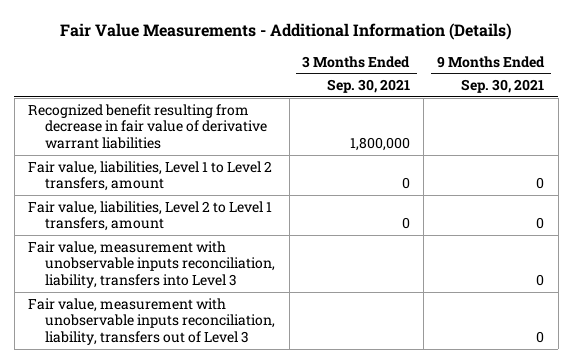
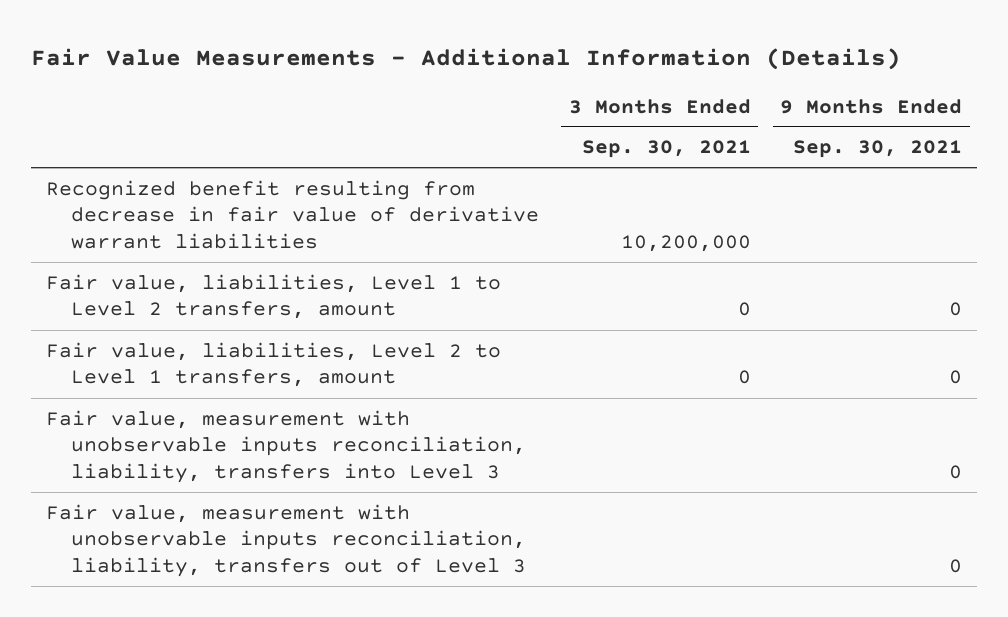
[349,137,410,152] 1,800,000 -> [620,235,751,253] 10,200,000

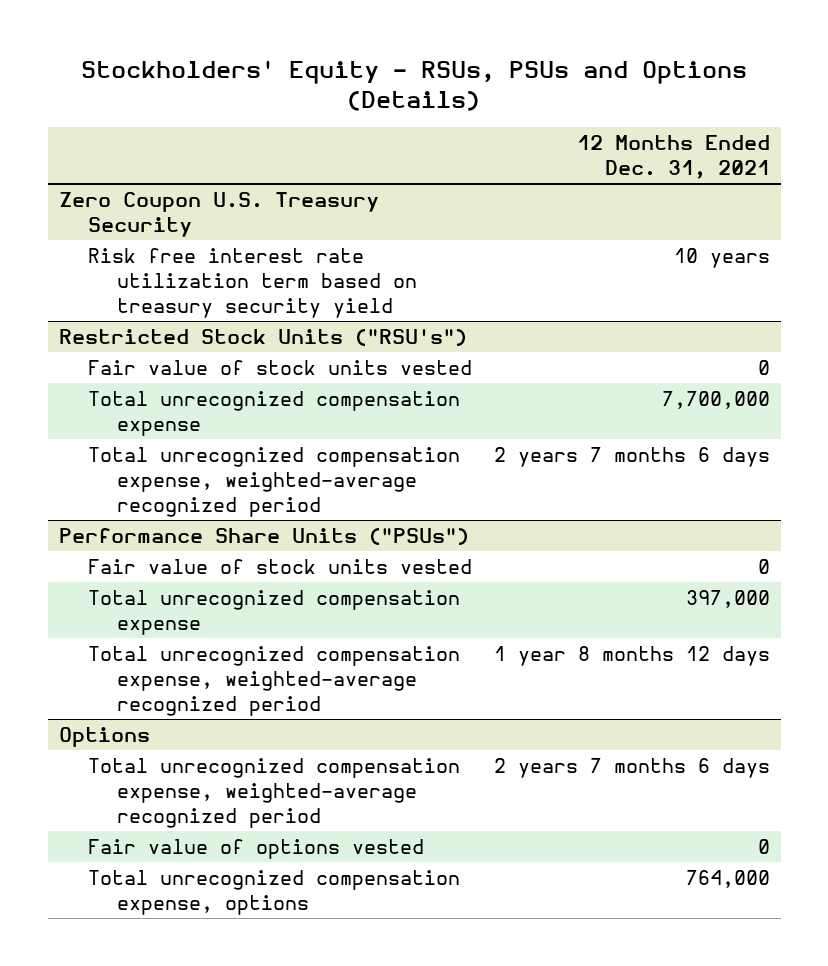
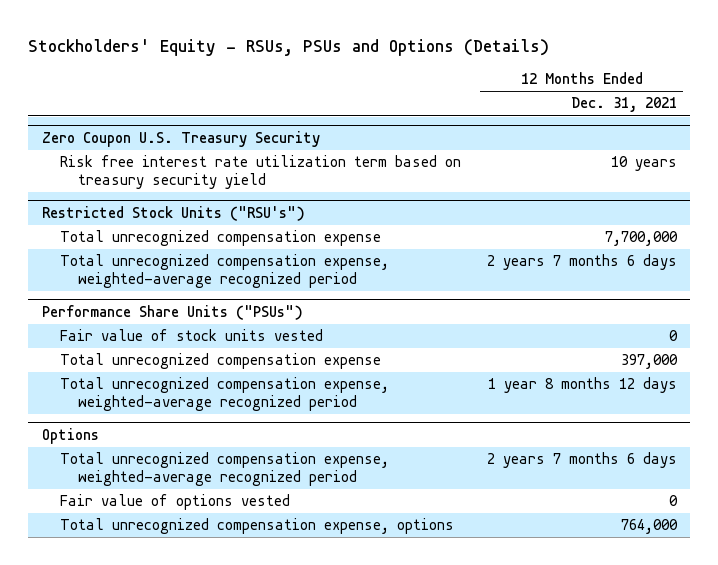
[87,359,472,375] Fair value of stock units vested -> none

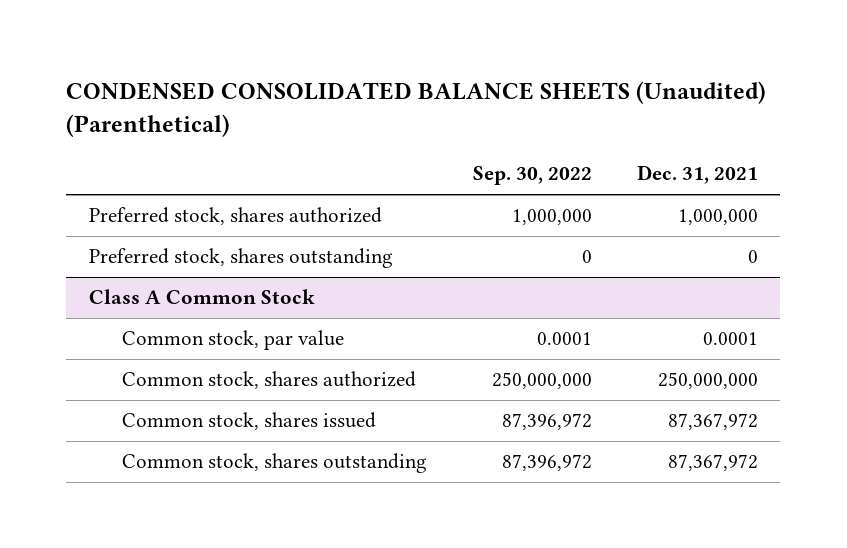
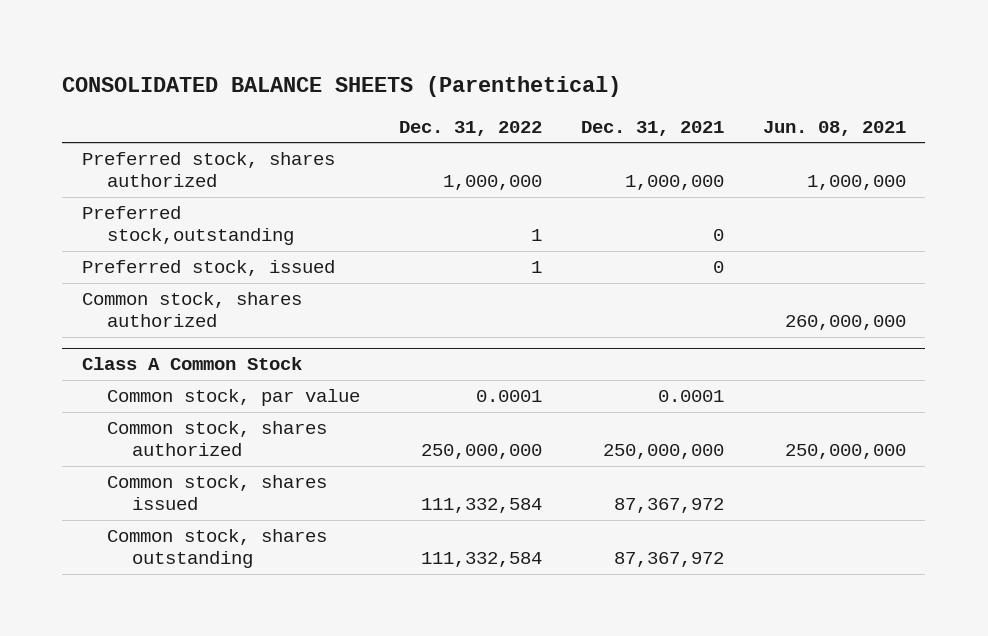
[66,81,767,137] CONDENSED CONSOLIDATED BALANCE SHEETS (Unaudited) (Parenthetical) -> [62,75,622,97] CONSOLIDATED BALANCE SHEETS (Parenthetical)
[472,166,592,186] Sep. 30, 2022 -> none
none -> [398,120,542,136] Dec. 31, 2022
none -> [762,120,906,136] Jun. 08, 2021
[89,248,394,269] Preferred stock, shares outstanding -> [81,206,294,246] Preferred stock,outstanding
none -> [81,260,335,277] Preferred stock, issued
none -> [81,292,302,328] Common stock, shares authorized

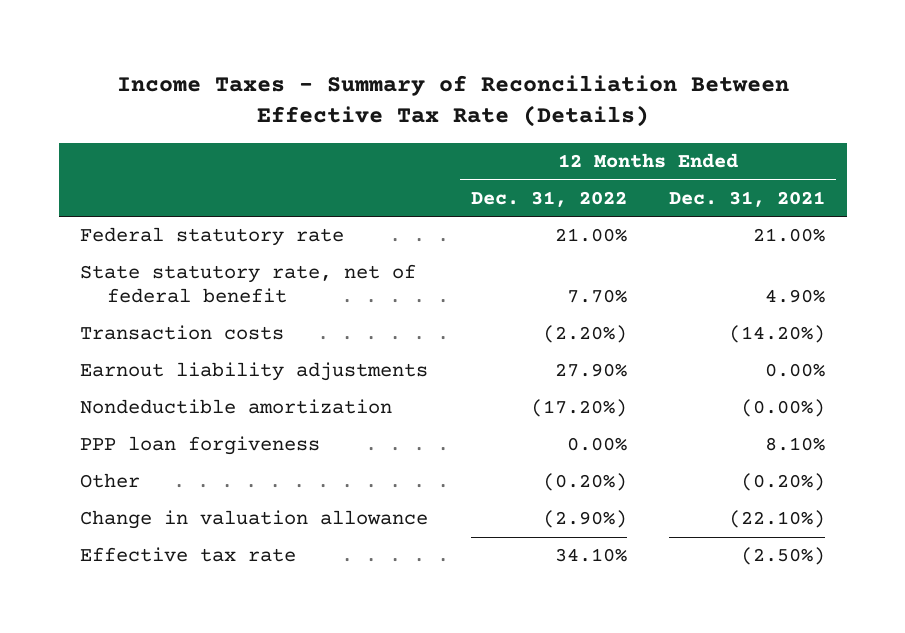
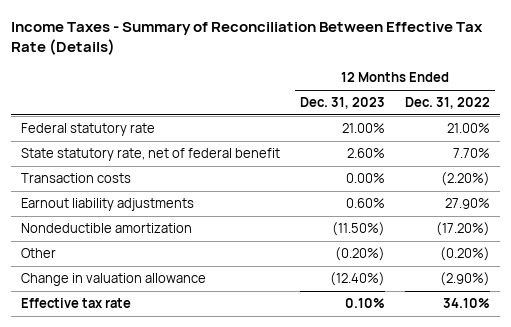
[669,190,826,207] Dec. 31, 2021 -> none
none -> [300,97,386,110] Dec. 31, 2023
[80,436,321,456] PPP loan forgiveness -> none

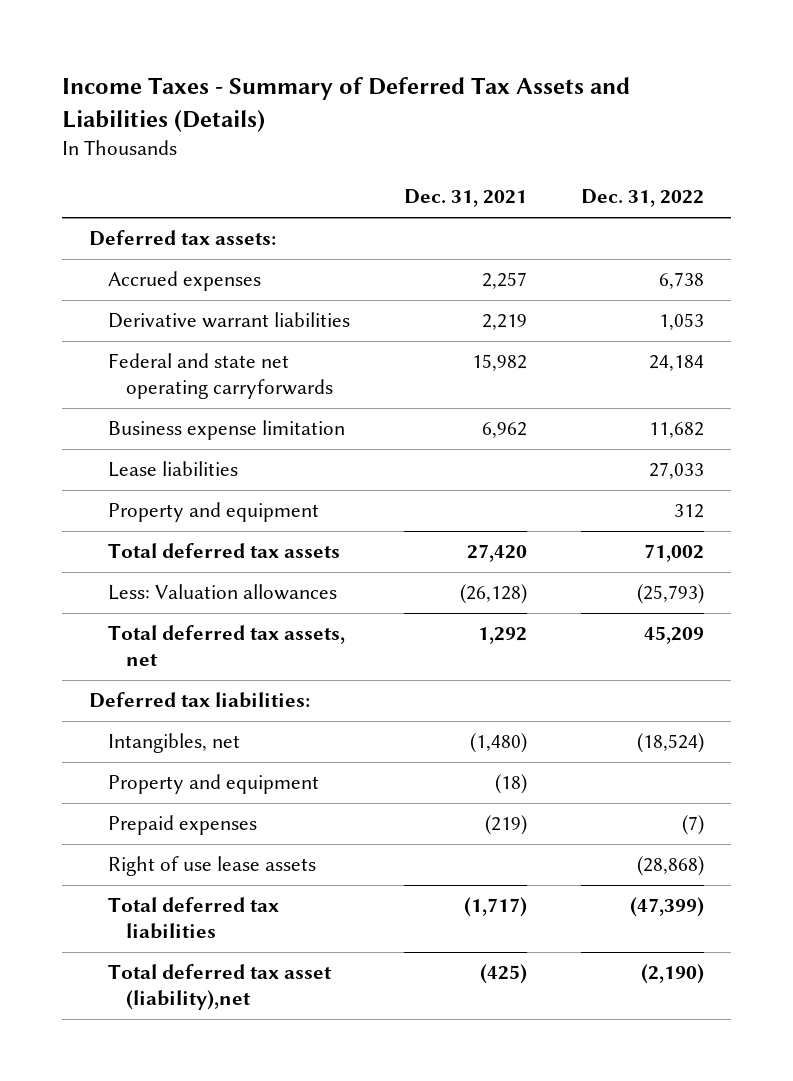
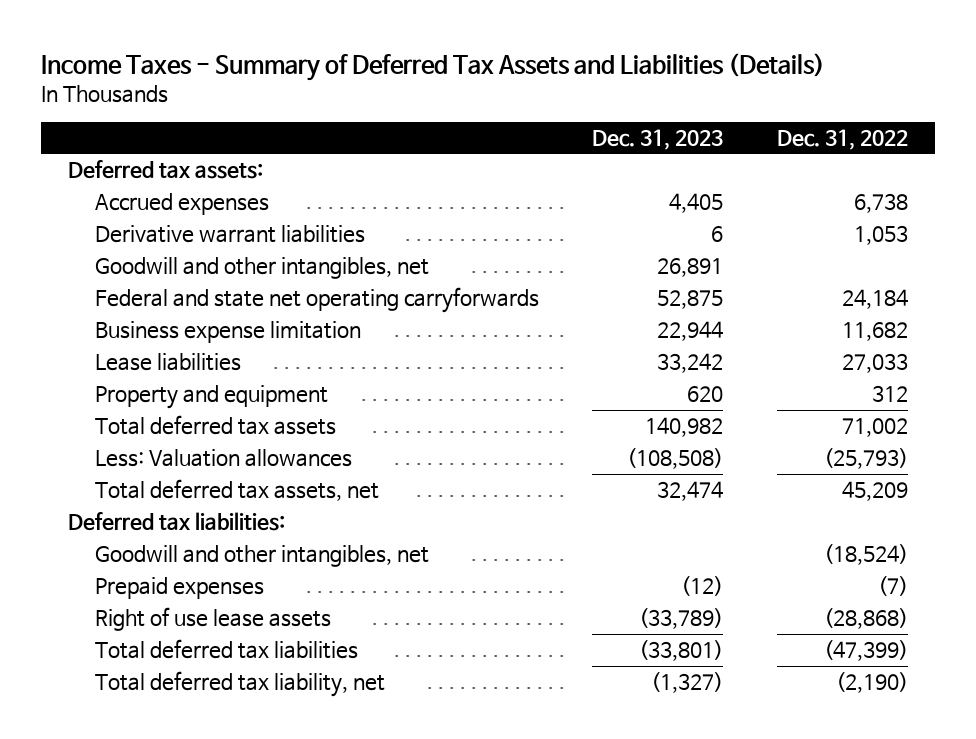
[403,189,527,208] Dec. 31, 2021 -> none
none -> [592,128,724,150] Dec. 31, 2023
none -> [94,257,429,280] Goodwill and other intangibles, net
[107,774,319,795] Property and equipment -> none
[107,733,240,754] Intangibles, net -> [94,545,429,568] Goodwill and other intangibles, net
[107,964,332,1011] Total deferred tax asset (liability),net -> [94,671,385,698] Total deferred tax liability, net

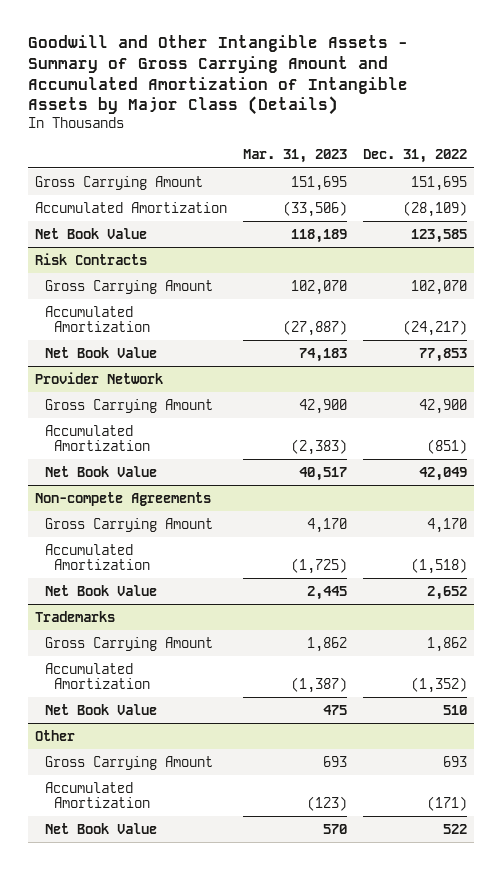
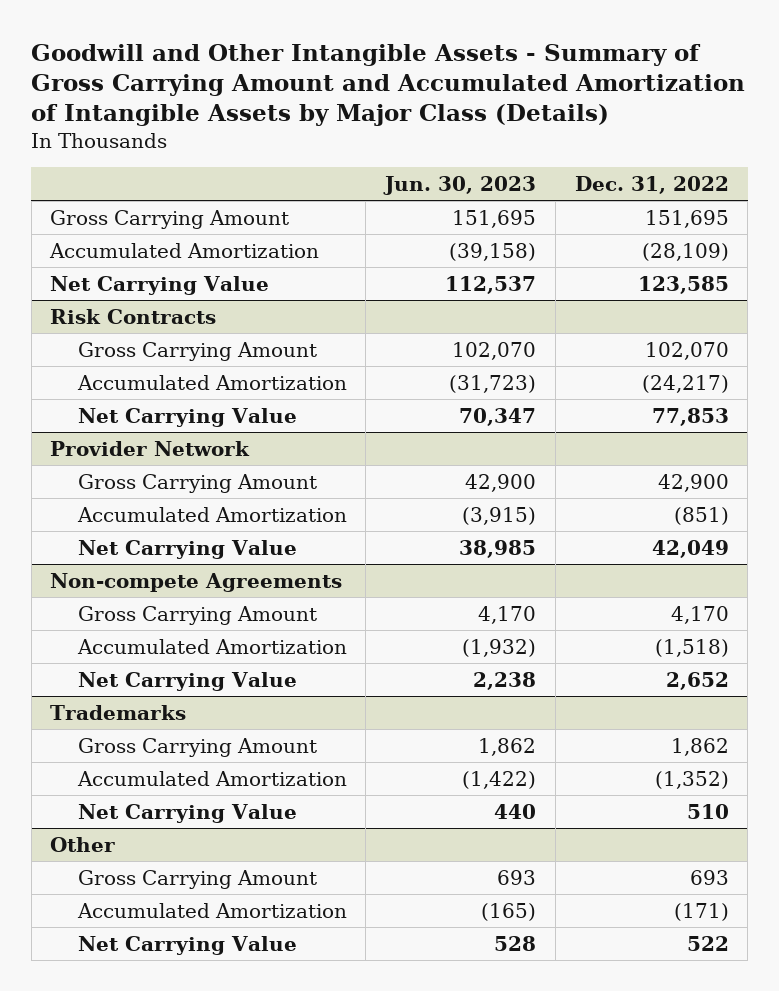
[242,149,347,164] Mar. 31, 2023 -> none
none -> [383,175,537,195] Jun. 30, 2023
[35,227,148,239] Net Book Value -> [50,275,270,295] Net Carrying Value
[44,346,157,358] Net Book Value -> [77,407,297,427] Net Carrying Value
[44,465,157,477] Net Book Value -> [77,539,297,559] Net Carrying Value
[44,584,157,596] Net Book Value -> [77,671,297,691] Net Carrying Value
[44,703,157,715] Net Book Value -> [77,803,297,823] Net Carrying Value
[44,822,157,834] Net Book Value -> [77,935,297,955] Net Carrying Value

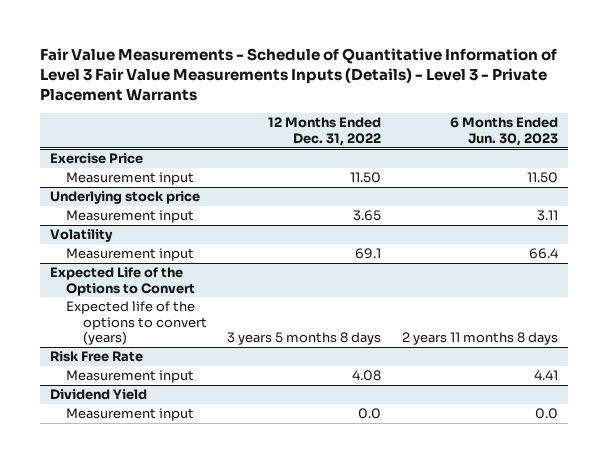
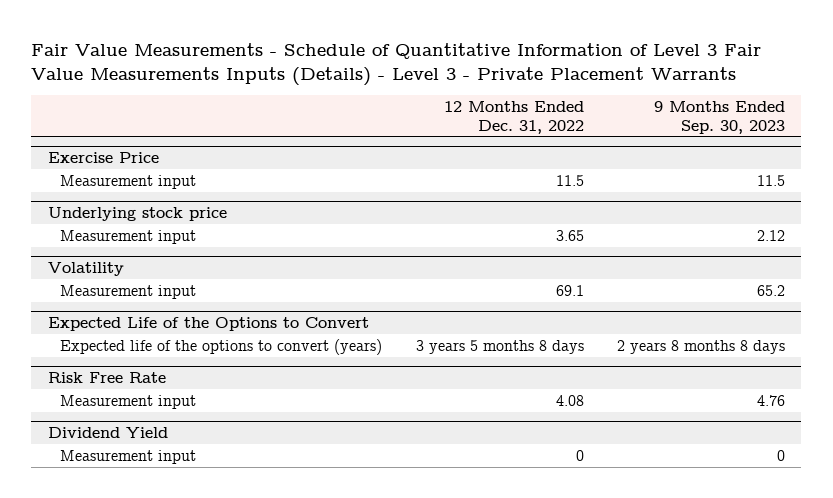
[449,117,558,146] 6 Months Ended Jun. 30, 2023 -> none
none -> [653,101,785,134] 9 Months Ended Sep. 30, 2023
[350,172,382,184] 11.50 -> [555,174,584,186] 11.5
[358,408,382,420] 0.0 -> [575,449,584,461] 0

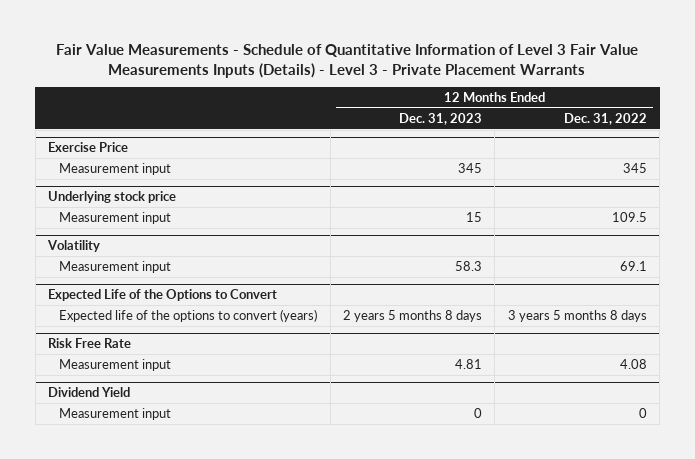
[653,101,785,134] 9 Months Ended Sep. 30, 2023 -> none
none -> [398,112,482,125] Dec. 31, 2023
[555,174,584,186] 11.5 -> [622,162,647,173] 345
[555,229,584,241] 3.65 -> [611,211,647,222] 109.5

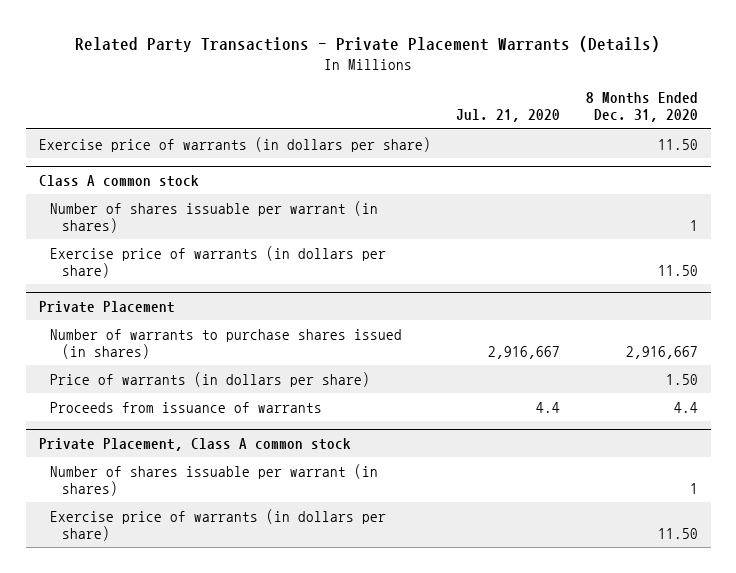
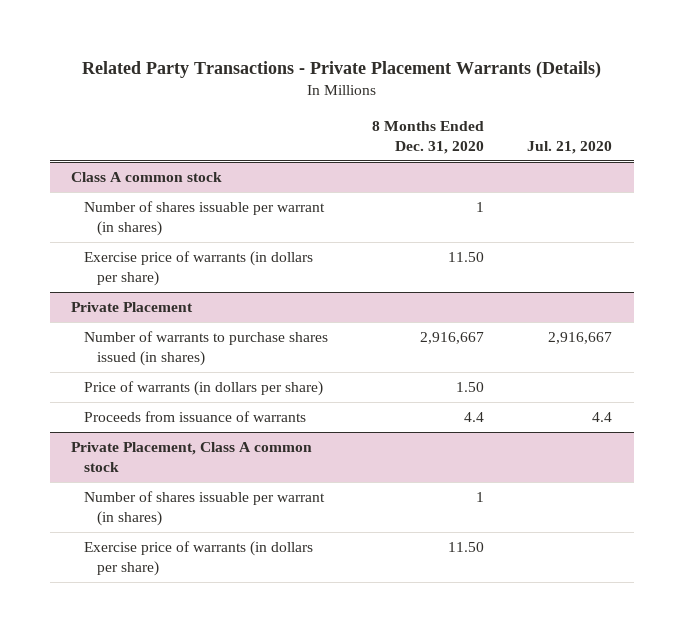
[38,136,431,152] Exercise price of warrants (in dollars per share) -> none

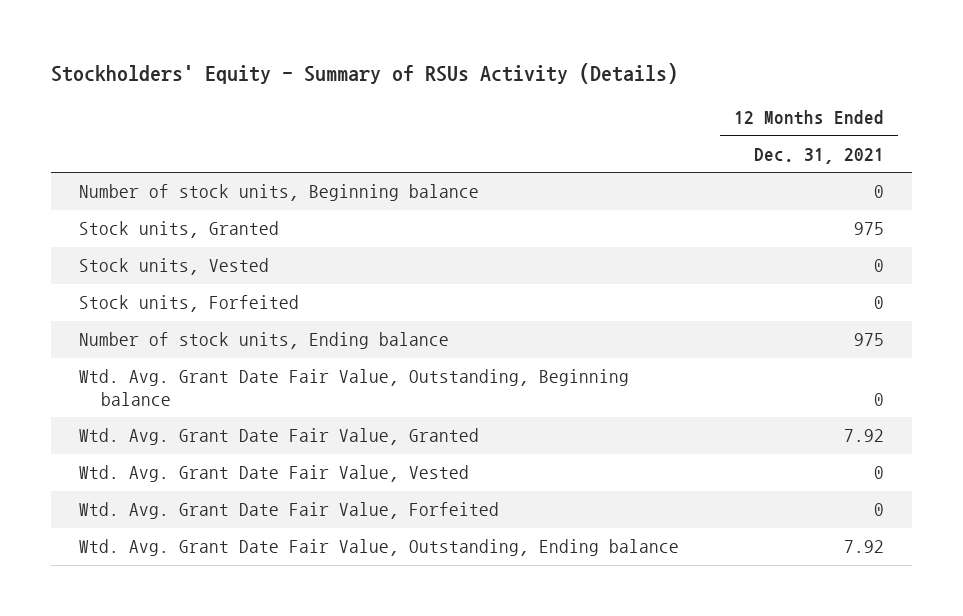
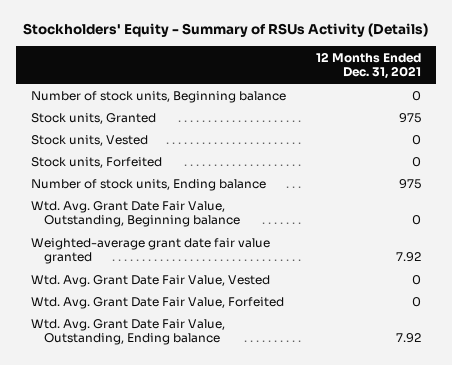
[78,428,479,446] Wtd. Avg. Grant Date Fair Value, Granted -> [30,237,270,264] Weighted-average grant date fair value granted

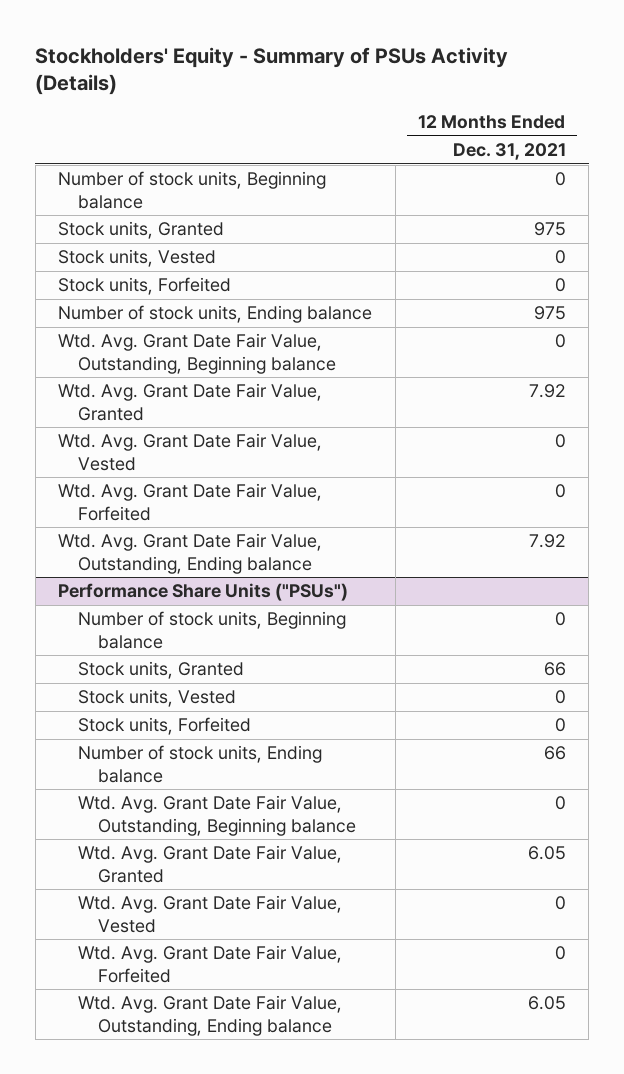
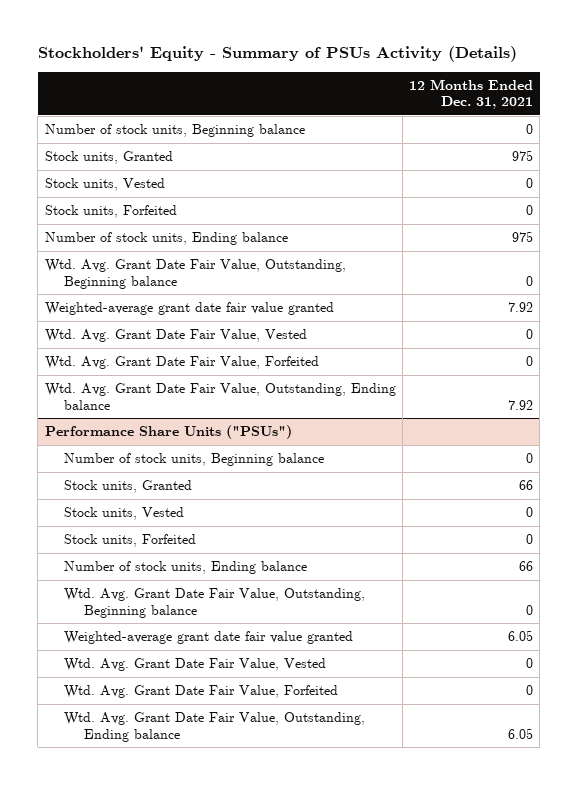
[58,383,323,421] Wtd. Avg. Grant Date Fair Value, Granted -> [44,301,334,315] Weighted-average grant date fair value granted
[78,845,343,883] Wtd. Avg. Grant Date Fair Value, Granted -> [64,630,354,644] Weighted-average grant date fair value granted

